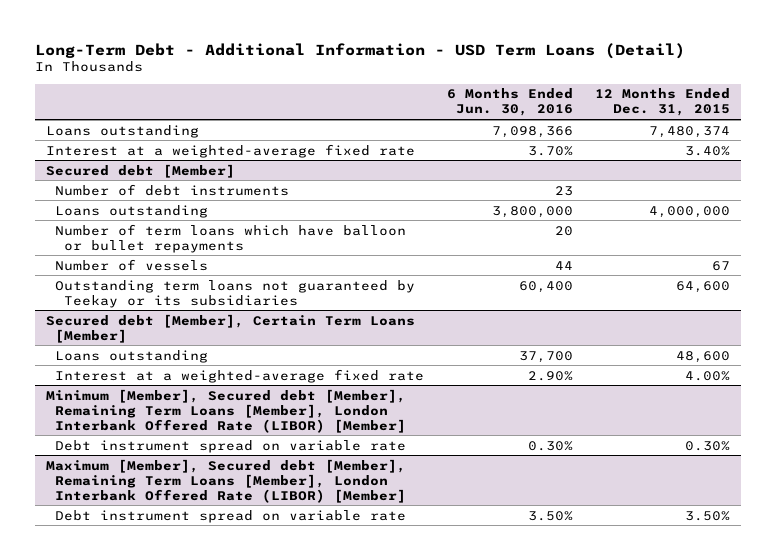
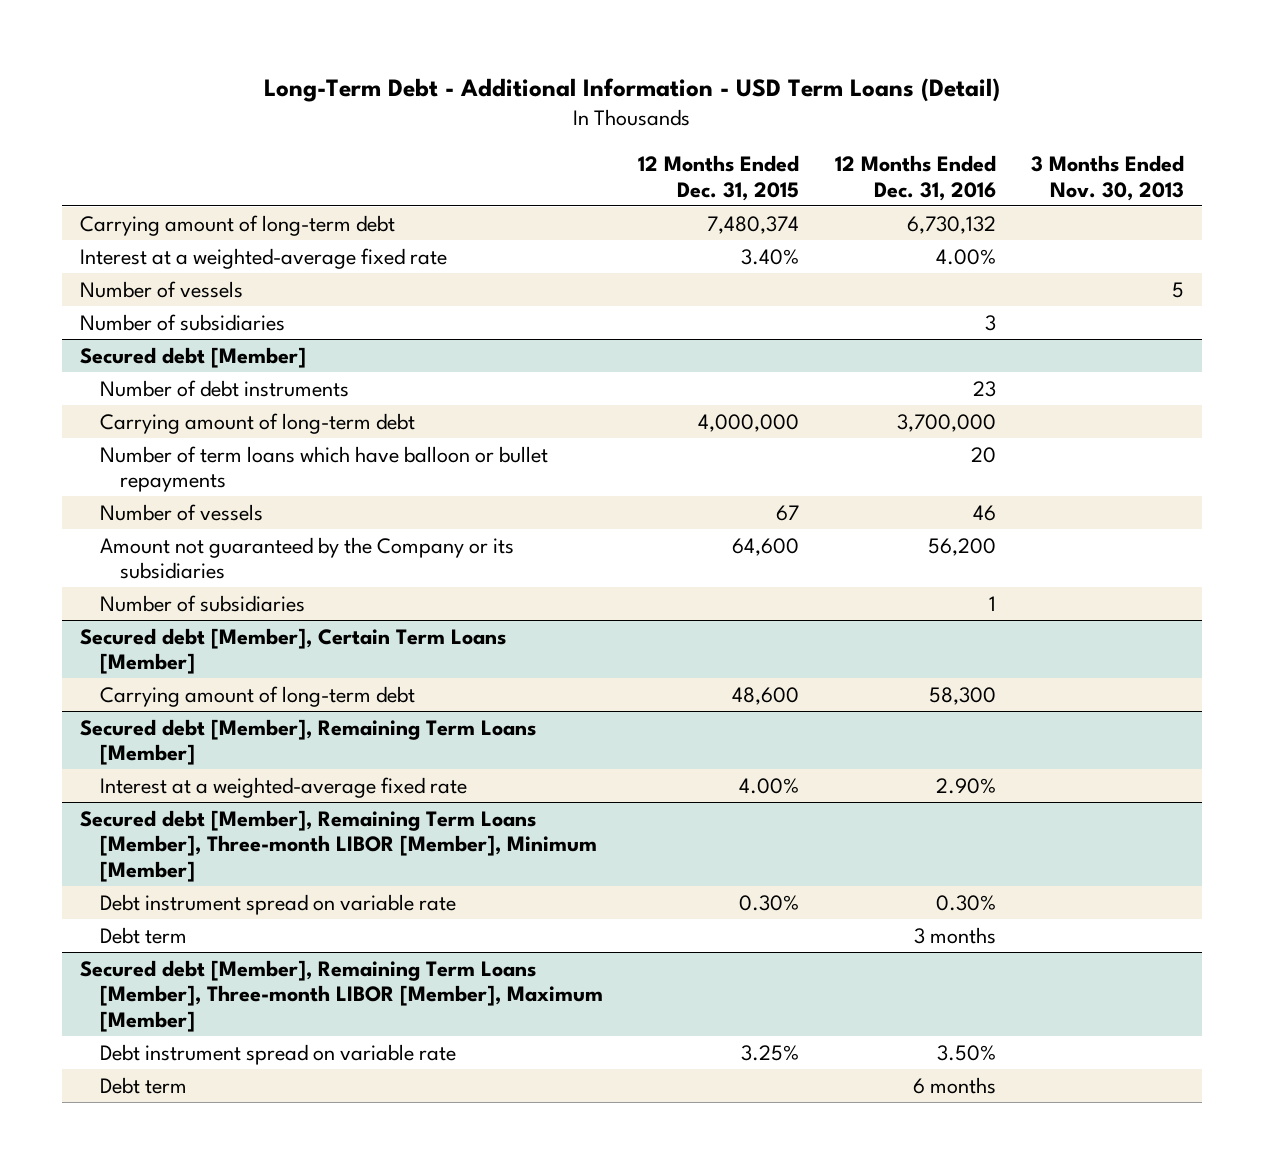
[446,88,573,117] 6 Months Ended Jun. 30, 2016 -> none
none -> [834,155,996,201] 12 Months Ended Dec. 31, 2016
none -> [1031,155,1185,201] 3 Months Ended Nov. 30, 2013
[46,124,200,138] Loans outstanding -> [79,214,395,236] Carrying amount of long-term debt
none -> [79,280,243,298] Number of vessels
none -> [79,313,285,331] Number of subsidiaries
[55,204,209,218] Loans outstanding -> [99,412,415,434] Carrying amount of long-term debt
[55,279,416,308] Outstanding term loans not guaranteed by Teekay or its subsidiaries -> [99,536,514,580] Amount not guaranteed by the Company or its subsidiaries
none -> [99,594,305,612] Number of subsidiaries
[55,368,425,383] Interest at a weighted-average fixed rate -> none
[55,349,209,363] Loans outstanding -> [99,685,415,707] Carrying amount of long-term debt
none -> [79,718,536,766] Secured debt [Member], Remaining Term Loans [Member]
none -> [99,776,467,798] Interest at a weighted-average fixed rate
[46,388,407,433] Minimum [Member], Secured debt [Member], Remaining Term Loans [Member], London Interbank Offered Rate (LIBOR) [Member] -> [79,809,597,882] Secured debt [Member], Remaining Term Loans [Member], Three-month LIBOR [Member], Minimum [Member]
none -> [99,926,187,944] Debt term
[46,458,407,503] Maximum [Member], Secured debt [Member], Remaining Term Loans [Member], London Interbank Offered Rate (LIBOR) [Member] -> [79,959,603,1032] Secured debt [Member], Remaining Term Loans [Member], Three-month LIBOR [Member], Maximum [Member]
[684,510,730,521] 3.50% -> [741,1044,800,1061] 3.25%
none -> [99,1076,187,1094] Debt term

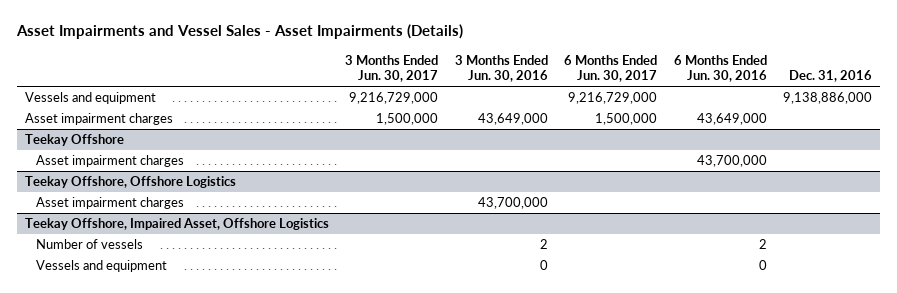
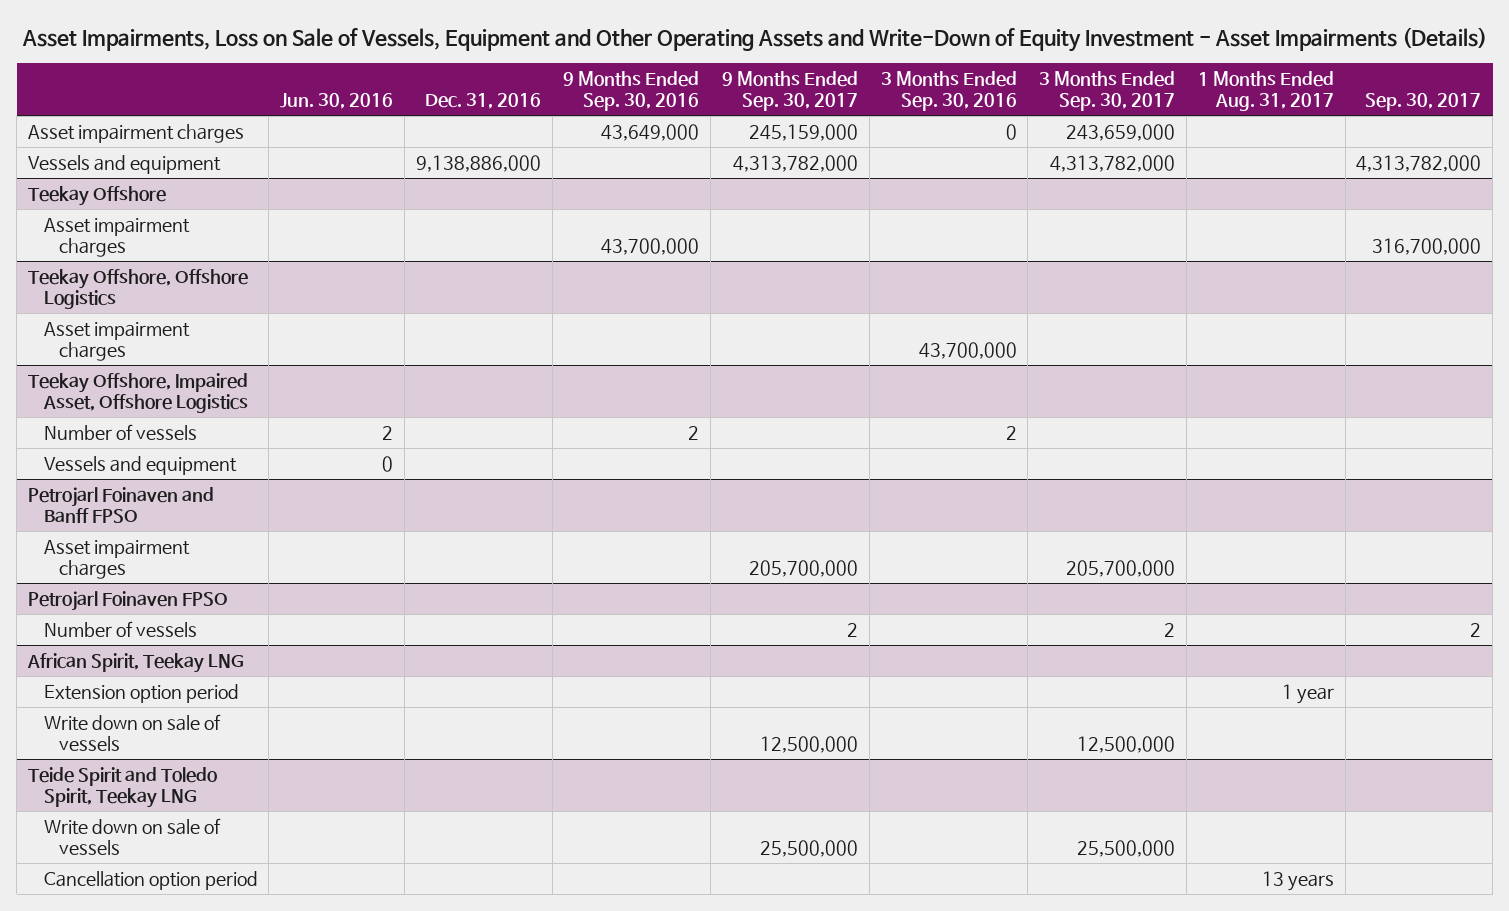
[15,24,463,40] Asset Impairments and Vessel Sales - Asset Impairments (Details) -> [21,26,1487,52] Asset Impairments, Loss on Sale of Vessels, Equipment and Other Operating Assets and Write-Down of Equity Investment - Asset Impairments (Details)
[345,54,439,83] 3 Months Ended Jun. 30, 2017 -> none
[454,54,548,83] 3 Months Ended Jun. 30, 2016 -> none
[564,54,658,83] 6 Months Ended Jun. 30, 2017 -> none
[673,54,767,83] 6 Months Ended Jun. 30, 2016 -> none
none -> [280,93,394,110] Jun. 30, 2016
none -> [563,70,700,112] 9 Months Ended Sep. 30, 2016
none -> [722,70,859,112] 9 Months Ended Sep. 30, 2017
none -> [880,70,1017,112] 3 Months Ended Sep. 30, 2016
none -> [1039,70,1176,112] 3 Months Ended Sep. 30, 2017
none -> [1197,70,1334,112] 1 Months Ended Aug. 31, 2017
none -> [1365,93,1482,112] Sep. 30, 2017
[24,92,156,105] Vessels and equipment -> [28,154,222,174] Vessels and equipment
none -> [28,486,215,524] Petrojarl Foinaven and Banff FPSO
none -> [43,539,190,580] Asset impairment charges
none -> [28,590,229,611] Petrojarl Foinaven FPSO
none -> [43,620,197,637] Number of vessels
none -> [27,652,245,673] African Spirit, Teekay LNG
none -> [43,683,239,703] Extension option period
none -> [43,713,221,752] Write down on sale of vessels
none -> [28,766,218,809] Teide Spirit and Toledo Spirit, Teekay LNG
none -> [43,817,221,856] Write down on sale of vessels
none -> [43,870,258,890] Cancellation option period

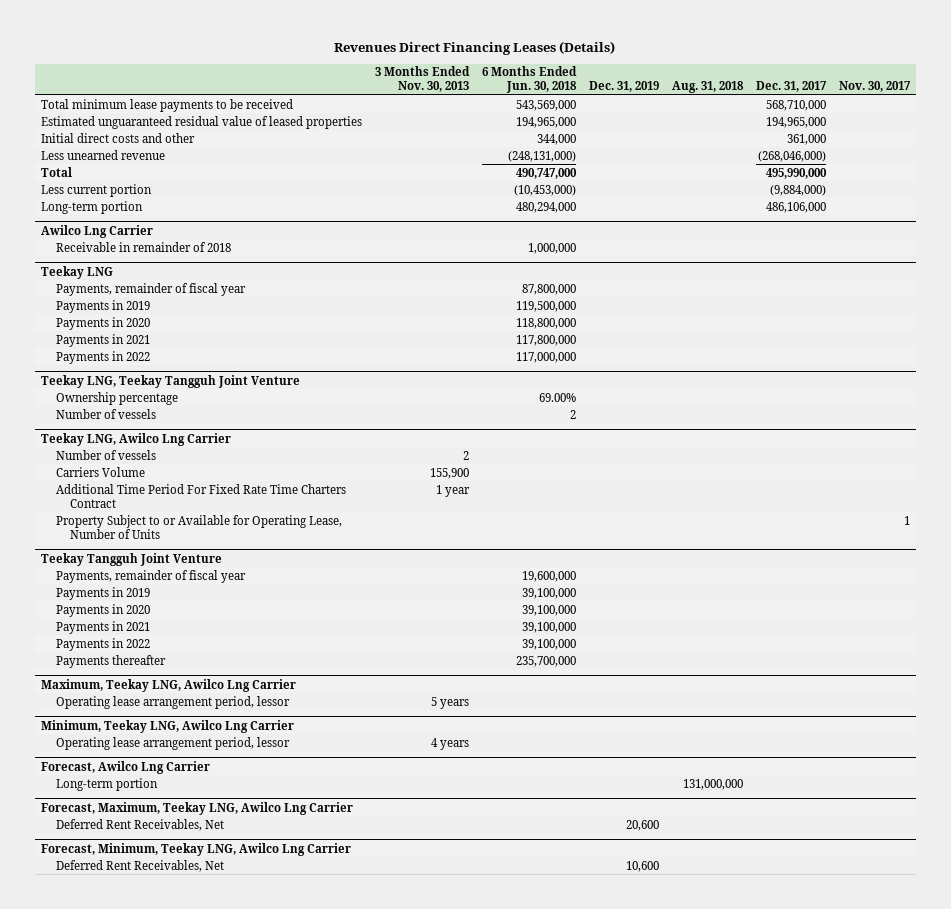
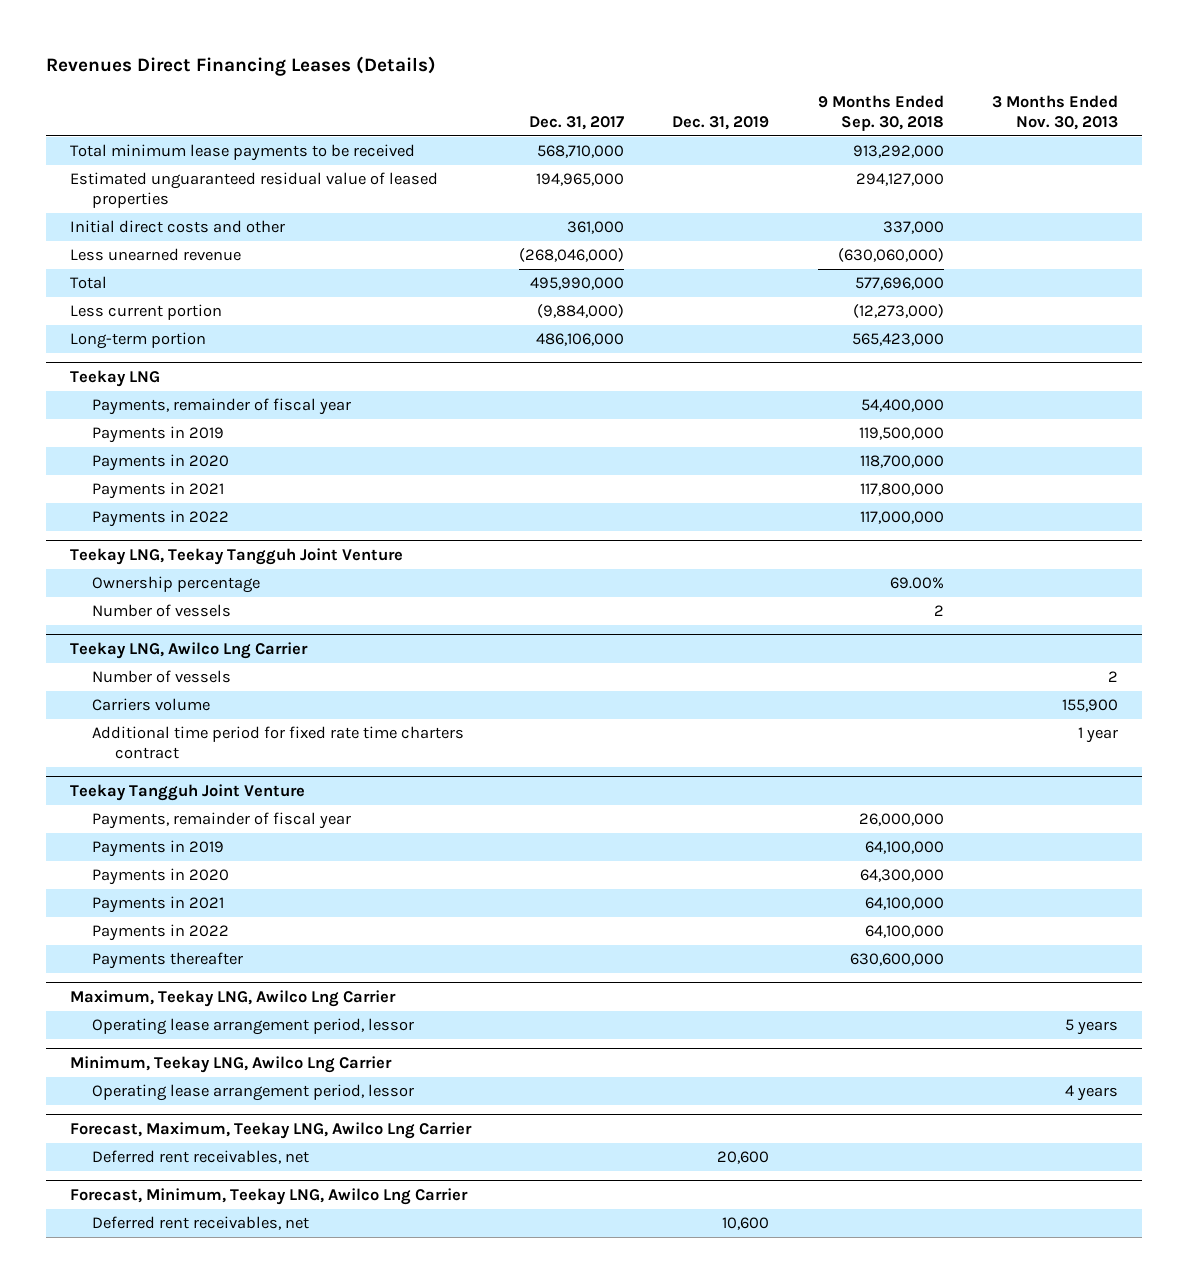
[482,66,578,94] 6 Months Ended Jun. 30, 2018 -> none
[671,81,744,94] Aug. 31, 2018 -> none
[838,81,911,93] Nov. 30, 2017 -> none
none -> [817,94,944,131] 9 Months Ended Sep. 30, 2018
[41,224,154,238] Awilco Lng Carrier -> none
[55,241,231,252] Receivable in remainder of 2018 -> none
[55,514,342,539] Property Subject to or Available for Operating Lease, Number of Units -> none
[55,466,145,477] Carriers Volume -> [92,698,211,712] Carriers volume
[55,483,346,508] Additional Time Period For Fixed Rate Time Charters Contract -> [92,726,465,760] Additional time period for fixed rate time charters contract
[41,760,211,774] Forecast, Awilco Lng Carrier -> none
[55,777,158,791] Long-term portion -> none
[55,818,224,831] Deferred Rent Receivables, Net -> [92,1150,310,1165] Deferred rent receivables, net
[55,859,224,872] Deferred Rent Receivables, Net -> [92,1216,310,1231] Deferred rent receivables, net

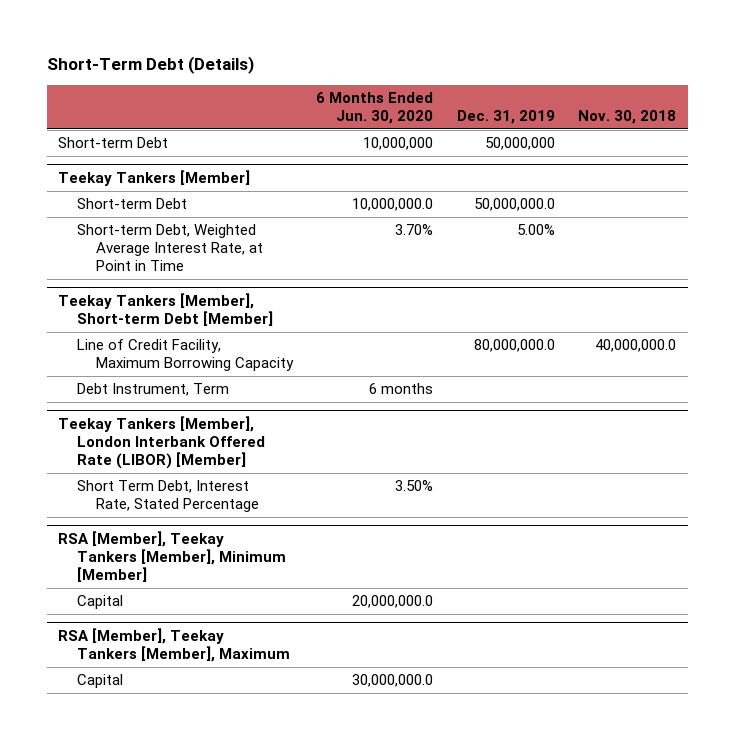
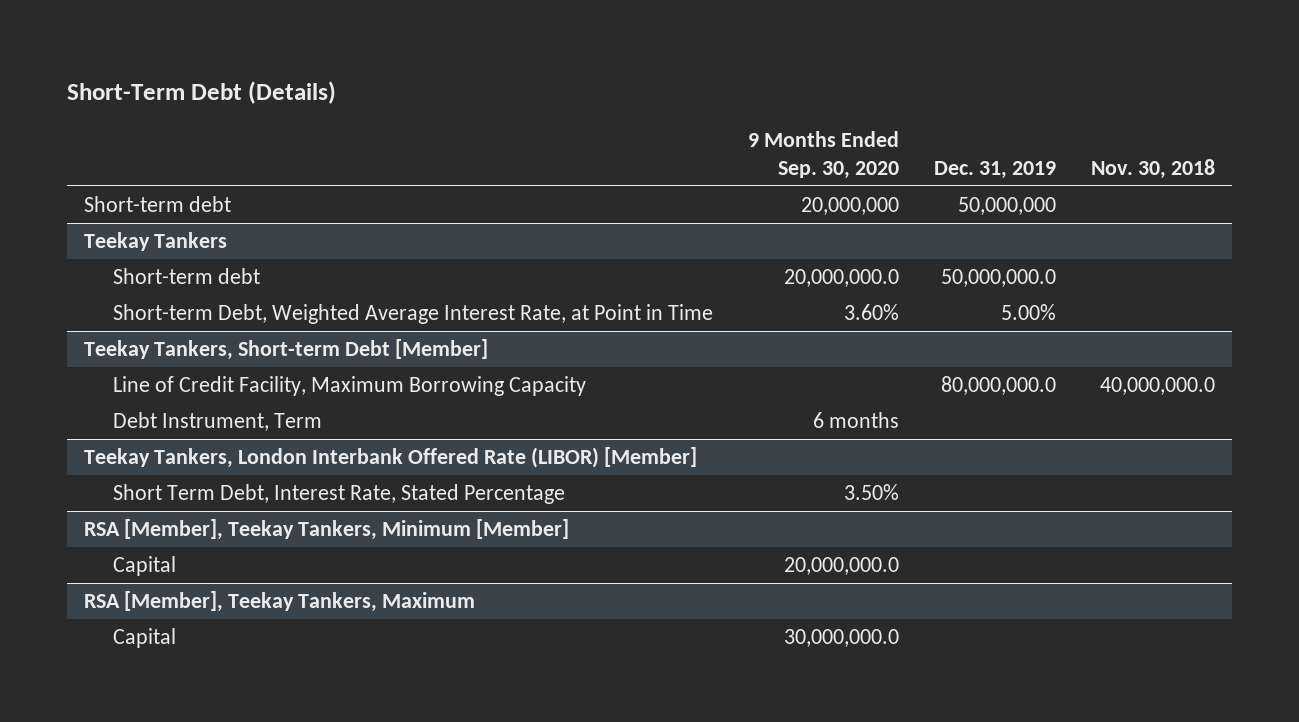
[316,91,434,124] 6 Months Ended Jun. 30, 2020 -> none
none -> [747,131,899,179] 9 Months Ended Sep. 30, 2020
[58,137,169,149] Short-term Debt -> [84,196,232,213] Short-term debt
[58,170,251,187] Teekay Tankers [Member] -> [84,232,228,252] Teekay Tankers
[77,198,188,210] Short-term Debt -> [112,268,260,285] Short-term debt
[58,293,274,327] Teekay Tankers [Member], Short-term Debt [Member] -> [84,339,489,361] Teekay Tankers, Short-term Debt [Member]
[58,416,266,470] Teekay Tankers [Member], London Interbank Offered Rate (LIBOR) [Member] -> [84,447,698,469] Teekay Tankers, London Interbank Offered Rate (LIBOR) [Member]
[58,531,287,583] RSA [Member], Teekay Tankers [Member], Minimum [Member] -> [84,519,570,541] RSA [Member], Teekay Tankers, Minimum [Member]
[58,628,291,663] RSA [Member], Teekay Tankers [Member], Maximum -> [84,591,476,613] RSA [Member], Teekay Tankers, Maximum

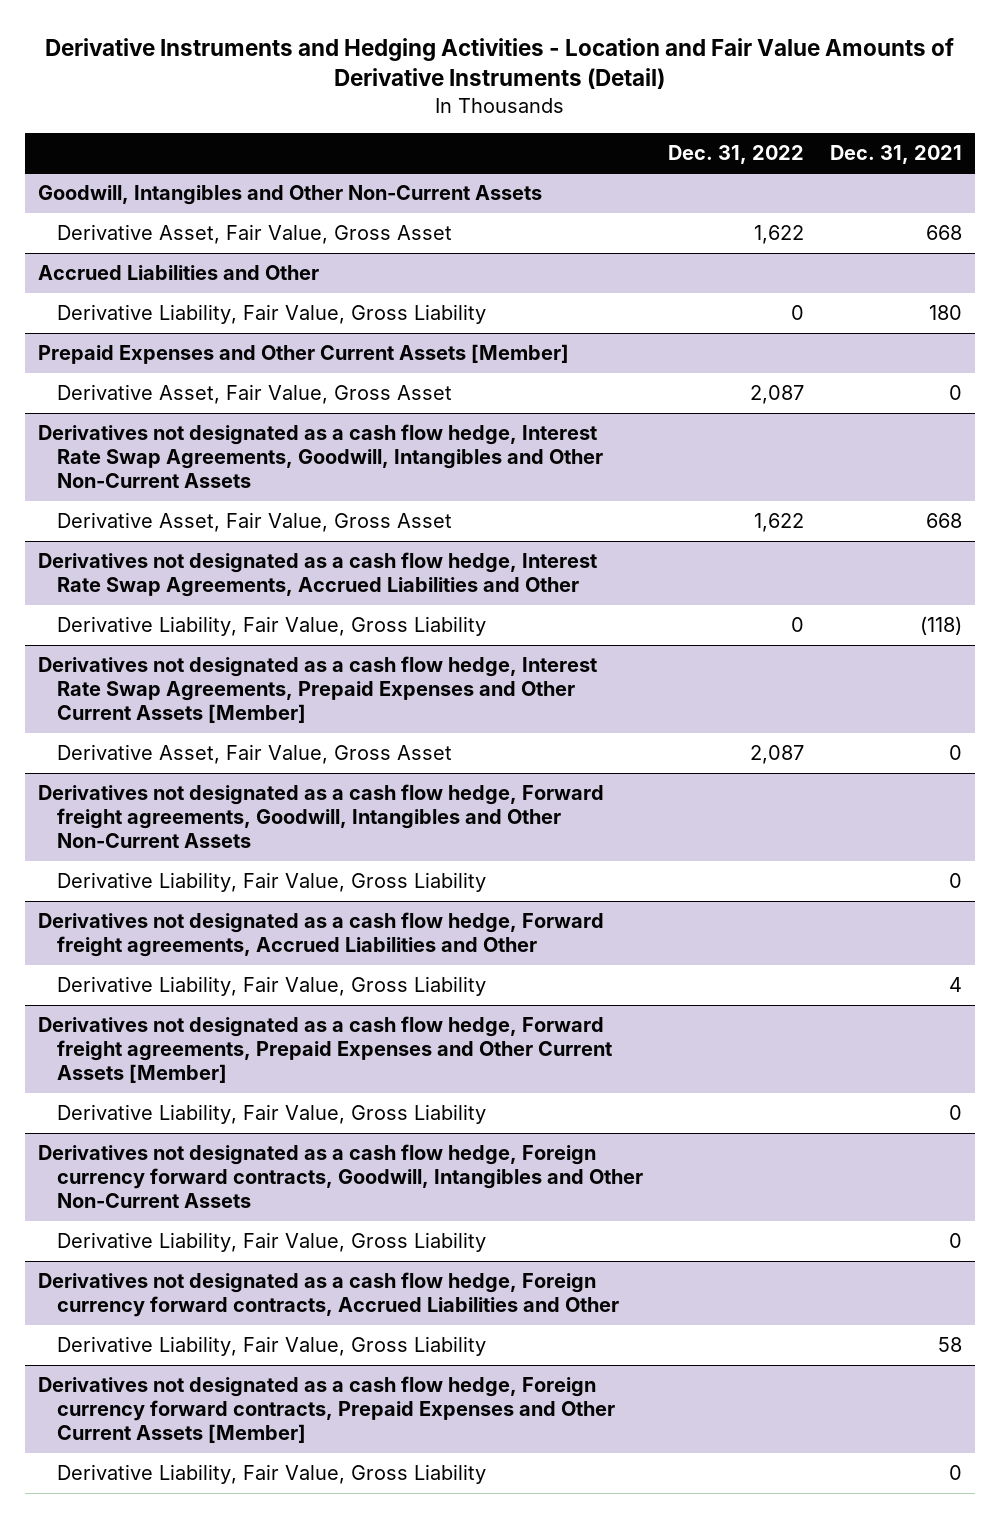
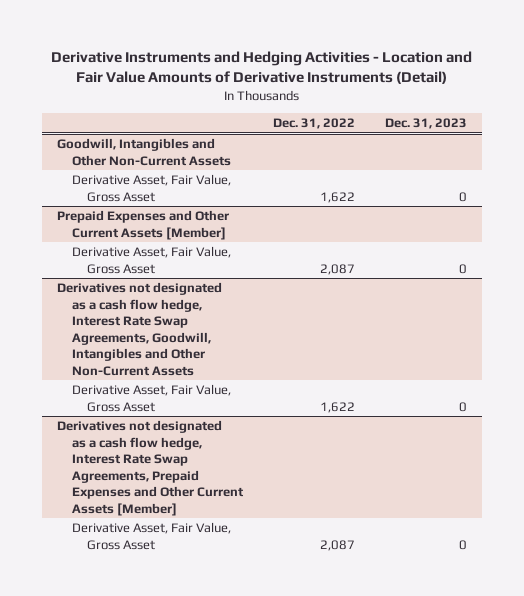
[830,144,963,164] Dec. 31, 2021 -> none
none -> [384,118,467,130] Dec. 31, 2023
[37,265,319,281] Accrued Liabilities and Other -> none
[56,304,486,325] Derivative Liability, Fair Value, Gross Liability -> none
[37,552,597,597] Derivatives not designated as a cash flow hedge, Interest Rate Swap Agreements, Accrued Liabilities and Other -> none
[56,616,486,637] Derivative Liability, Fair Value, Gross Liability -> none
[37,784,604,848] Derivatives not designated as a cash flow hedge, Forward freight agreements, Goodwill, Intangibles and Other Non-Current Assets -> none
[56,872,486,893] Derivative Liability, Fair Value, Gross Liability -> none
[37,912,604,957] Derivatives not designated as a cash flow hedge, Forward freight agreements, Accrued Liabilities and Other -> none
[56,976,486,997] Derivative Liability, Fair Value, Gross Liability -> none
[37,1016,612,1083] Derivatives not designated as a cash flow hedge, Forward freight agreements, Prepaid Expenses and Other Current Assets [Member] -> none
[56,1104,486,1125] Derivative Liability, Fair Value, Gross Liability -> none
[37,1144,643,1208] Derivatives not designated as a cash flow hedge, Foreign currency forward contracts, Goodwill, Intangibles and Other Non-Current Assets -> none
[56,1232,486,1253] Derivative Liability, Fair Value, Gross Liability -> none
[37,1272,619,1317] Derivatives not designated as a cash flow hedge, Foreign currency forward contracts, Accrued Liabilities and Other -> none
[56,1336,486,1357] Derivative Liability, Fair Value, Gross Liability -> none
[37,1376,615,1443] Derivatives not designated as a cash flow hedge, Foreign currency forward contracts, Prepaid Expenses and Other Current Assets [Member] -> none
[56,1464,486,1485] Derivative Liability, Fair Value, Gross Liability -> none

